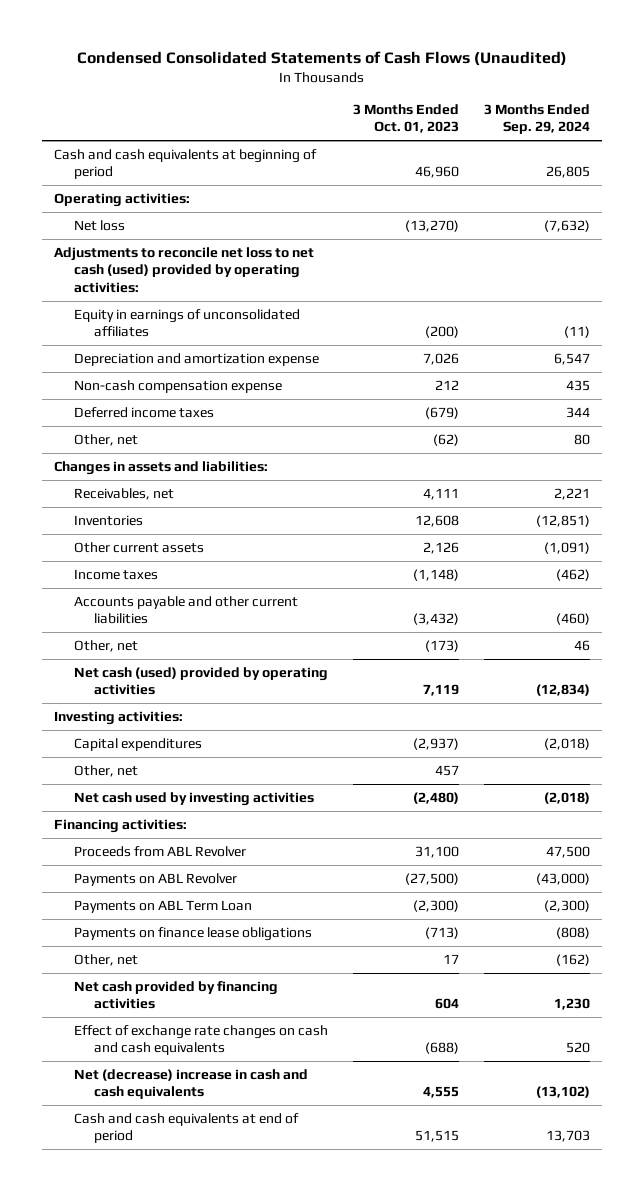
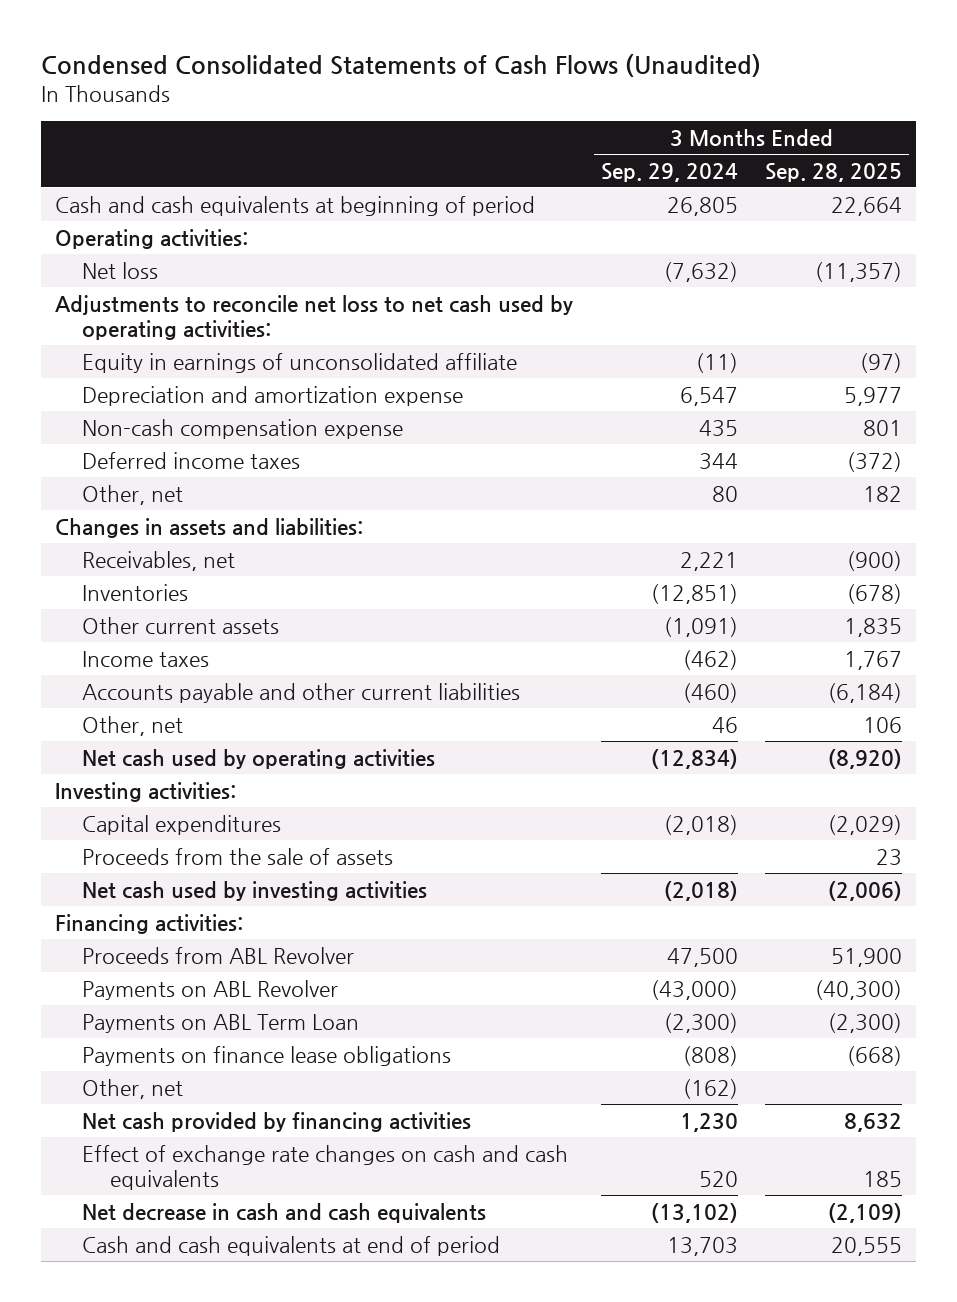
[353,103,460,134] 3 Months Ended Oct. 01, 2023 -> none
none -> [765,162,903,182] Sep. 28, 2025
[54,246,315,294] Adjustments to reconcile net loss to net cash (used) provided by operating activities: -> [54,294,573,340] Adjustments to reconcile net loss to net cash used by operating activities:
[74,308,301,338] Equity in earnings of unconsolidated affiliates -> [82,352,518,373] Equity in earnings of unconsolidated affiliate
[74,666,329,696] Net cash (used) provided by operating activities -> [82,748,436,769] Net cash used by operating activities
[74,764,139,777] Other, net -> none
none -> [82,847,394,865] Proceeds from the sale of assets
[74,1068,309,1100] Net (decrease) increase in cash and cash equivalents -> [82,1202,487,1223] Net decrease in cash and cash equivalents

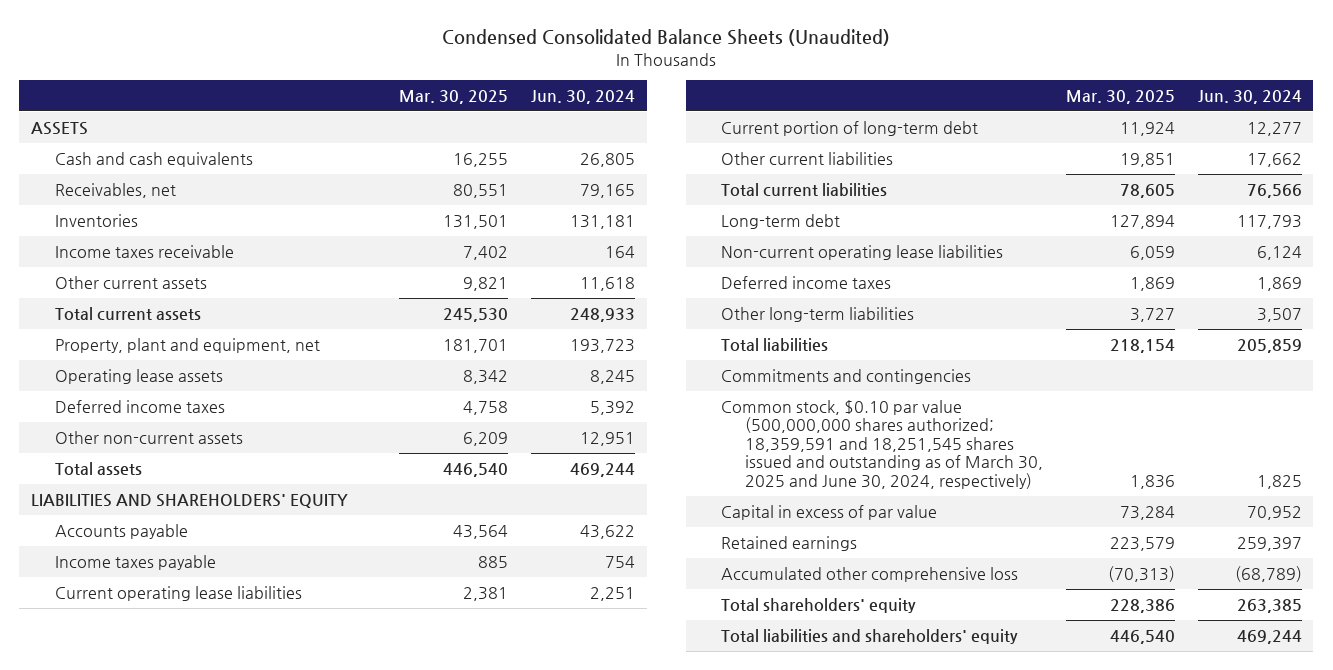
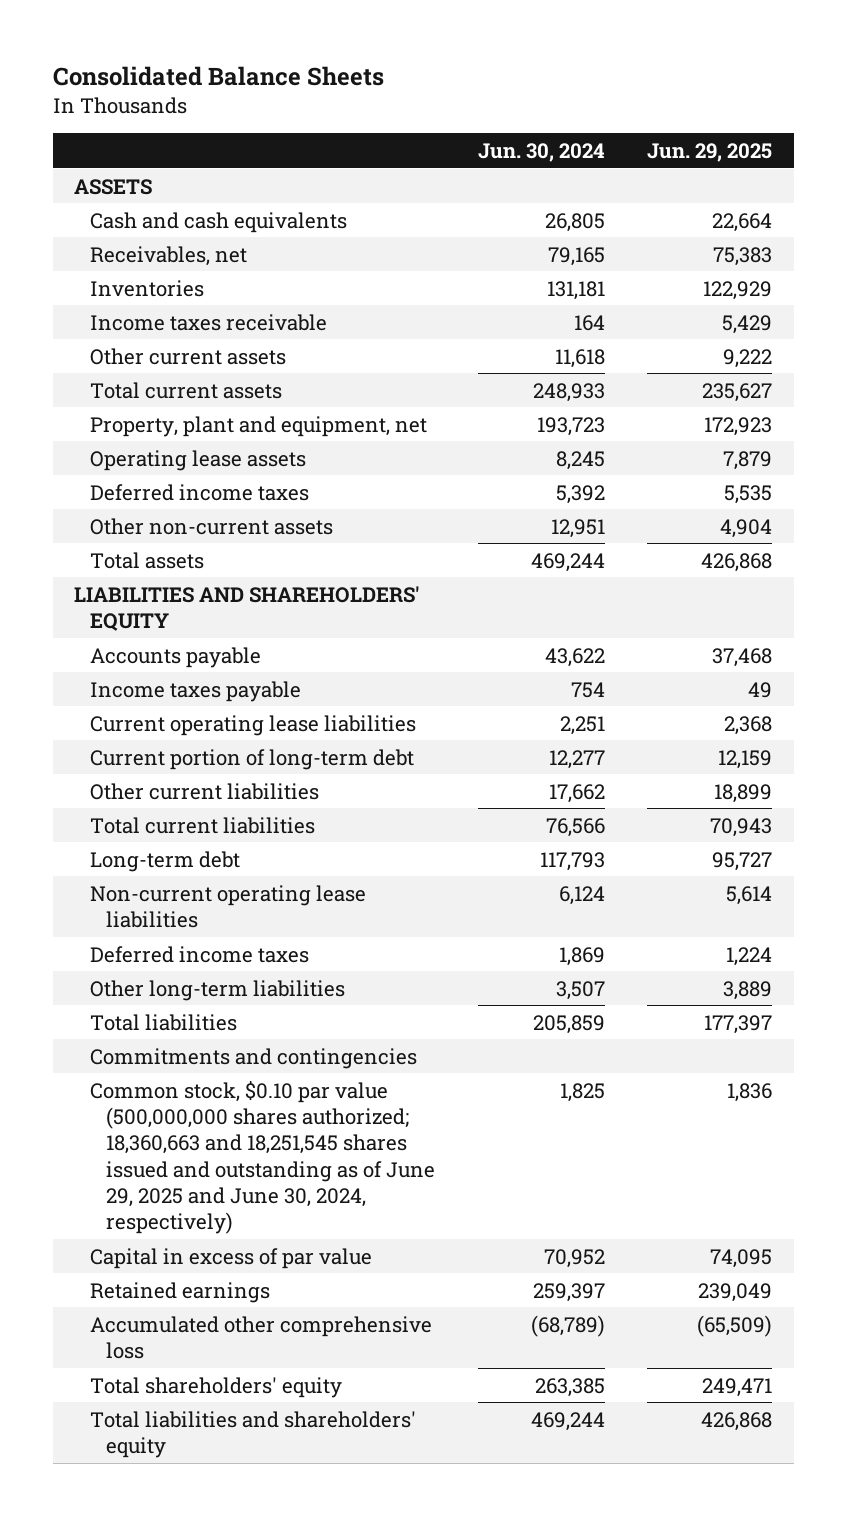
[442,29,891,47] Condensed Consolidated Balance Sheets (Unaudited) -> [52,65,384,86] Consolidated Balance Sheets
[399,90,509,105] Mar. 30, 2025 -> none
none -> [647,142,773,162] Jun. 29, 2025
[721,399,1044,489] Common stock, $0.10 par value (500,000,000 shares authorized; 18,359,591 and 18,251,545 shares issued and outstanding as of March 30, 2025 and June 30, 2024, respectively) -> [89,1080,435,1235] Common stock, $0.10 par value (500,000,000 shares authorized; 18,360,663 and 18,251,545 shares issued and outstanding as of June 29, 2025 and June 30, 2024, respectively)

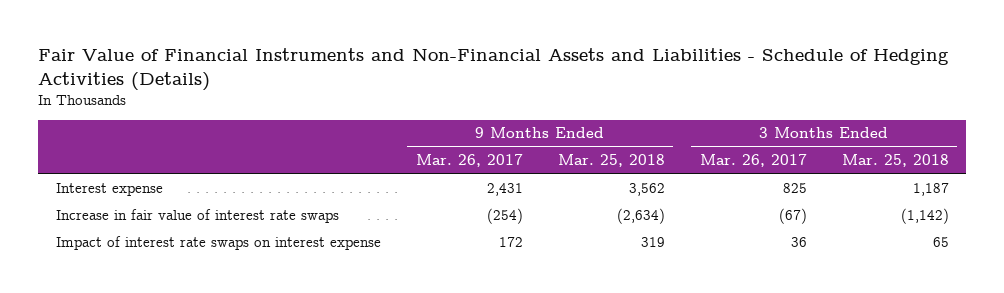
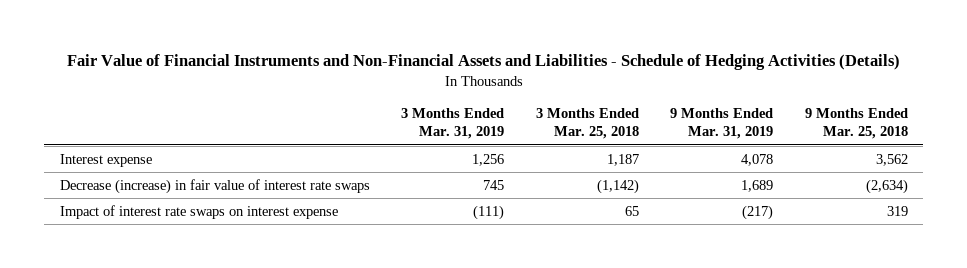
[415,154,523,168] Mar. 26, 2017 -> none
[699,154,807,168] Mar. 26, 2017 -> none
none -> [401,108,505,140] 3 Months Ended Mar. 31, 2019
none -> [670,108,774,140] 9 Months Ended Mar. 31, 2019
[55,208,339,223] Increase in fair value of interest rate swaps -> [59,178,370,194] Decrease (increase) in fair value of interest rate swaps

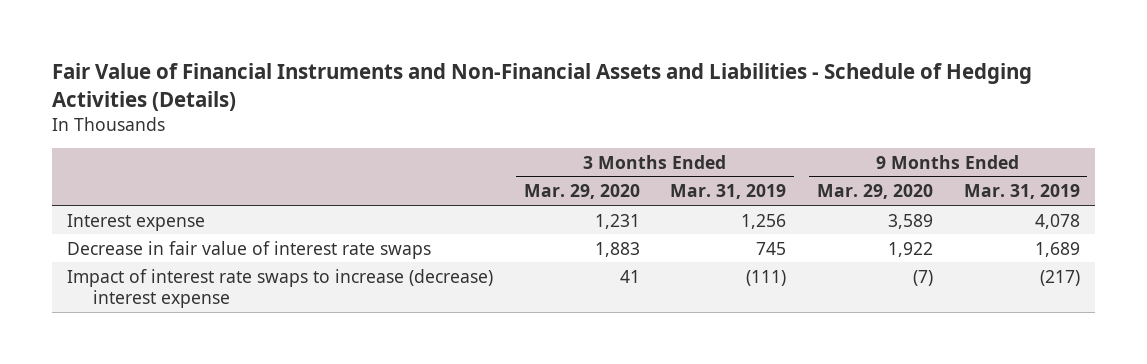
[535,108,639,140] 3 Months Ended Mar. 25, 2018 -> none
[804,108,908,140] 9 Months Ended Mar. 25, 2018 -> none
none -> [523,184,640,200] Mar. 29, 2020
none -> [817,184,934,200] Mar. 29, 2020
[59,178,370,194] Decrease (increase) in fair value of interest rate swaps -> [67,240,432,259] Decrease in fair value of interest rate swaps
[59,204,338,219] Impact of interest rate swaps on interest expense -> [67,268,494,308] Impact of interest rate swaps to increase (decrease) interest expense

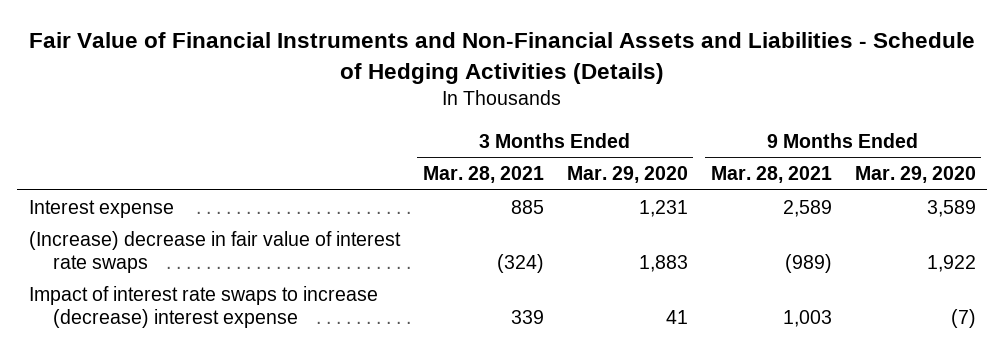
[670,184,787,200] Mar. 31, 2019 -> none
[963,184,1080,200] Mar. 31, 2019 -> none
none -> [422,166,544,184] Mar. 28, 2021
none -> [710,166,832,184] Mar. 28, 2021
[67,240,432,259] Decrease in fair value of interest rate swaps -> [28,230,401,273] (Increase) decrease in fair value of interest rate swaps

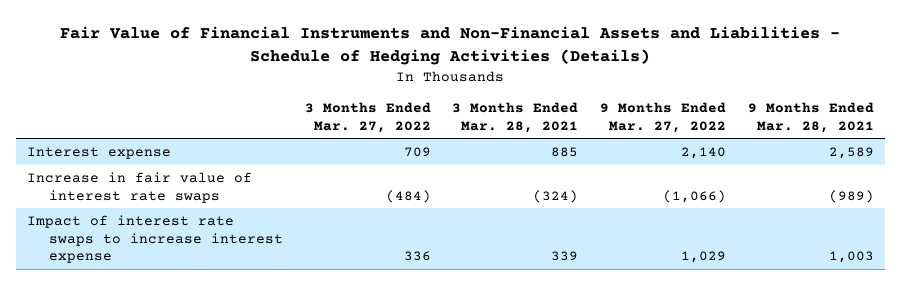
[566,166,688,184] Mar. 29, 2020 -> none
[854,166,976,184] Mar. 29, 2020 -> none
none -> [304,102,431,133] 3 Months Ended Mar. 27, 2022
none -> [600,102,727,133] 9 Months Ended Mar. 27, 2022
[28,230,401,273] (Increase) decrease in fair value of interest rate swaps -> [26,172,252,203] Increase in fair value of interest rate swaps
[28,285,378,328] Impact of interest rate swaps to increase (decrease) interest expense -> [26,215,283,264] Impact of interest rate swaps to increase interest expense

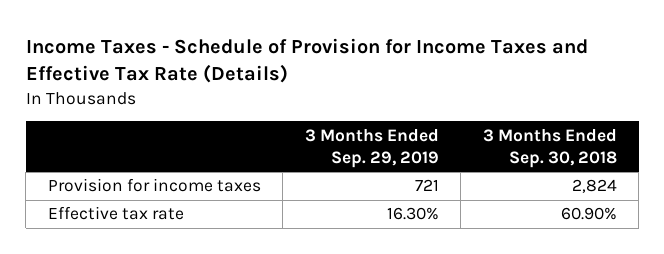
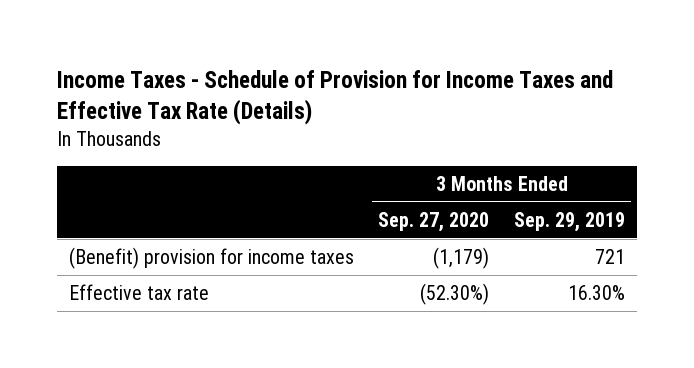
[482,128,617,168] 3 Months Ended Sep. 30, 2018 -> none
none -> [378,211,490,232] Sep. 27, 2020
[47,178,261,193] Provision for income taxes -> [69,246,355,269] (Benefit) provision for income taxes

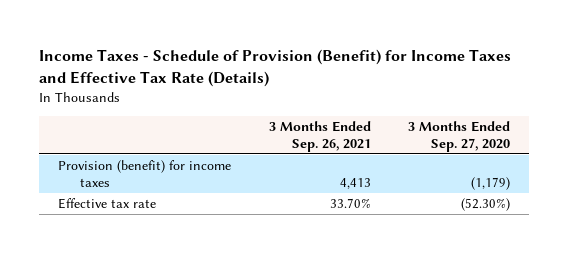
[57,70,614,126] Income Taxes - Schedule of Provision for Income Taxes and Effective Tax Rate (Details) -> [39,49,512,87] Income Taxes - Schedule of Provision (Benefit) for Income Taxes and Effective Tax Rate (Details)
[513,211,625,232] Sep. 29, 2019 -> none
none -> [268,120,371,152] 3 Months Ended Sep. 26, 2021
[69,246,355,269] (Benefit) provision for income taxes -> [58,159,232,187] Provision (benefit) for income taxes

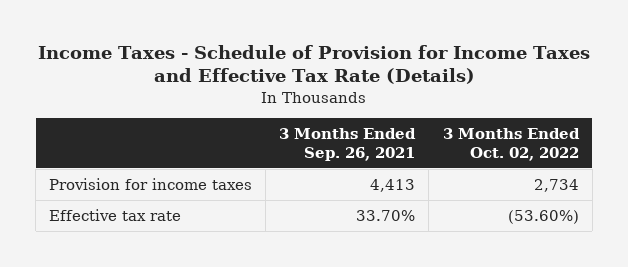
[39,49,512,87] Income Taxes - Schedule of Provision (Benefit) for Income Taxes and Effective Tax Rate (Details) -> [37,45,590,85] Income Taxes - Schedule of Provision for Income Taxes and Effective Tax Rate (Details)
[408,120,511,152] 3 Months Ended Sep. 27, 2020 -> none
none -> [442,127,580,161] 3 Months Ended Oct. 02, 2022
[58,159,232,187] Provision (benefit) for income taxes -> [49,177,253,190] Provision for income taxes

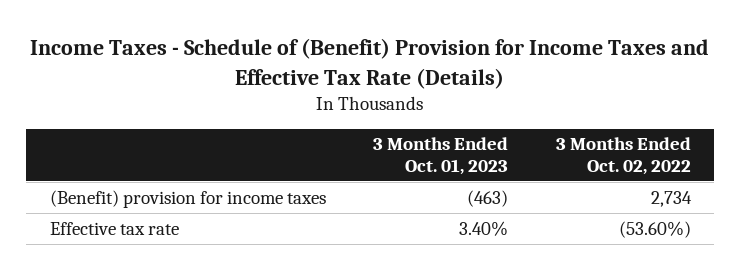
[37,45,590,85] Income Taxes - Schedule of Provision for Income Taxes and Effective Tax Rate (Details) -> [30,38,710,89] Income Taxes - Schedule of (Benefit) Provision for Income Taxes and Effective Tax Rate (Details)
[279,127,417,161] 3 Months Ended Sep. 26, 2021 -> none
none -> [373,137,509,175] 3 Months Ended Oct. 01, 2023
[49,177,253,190] Provision for income taxes -> [50,189,327,208] (Benefit) provision for income taxes

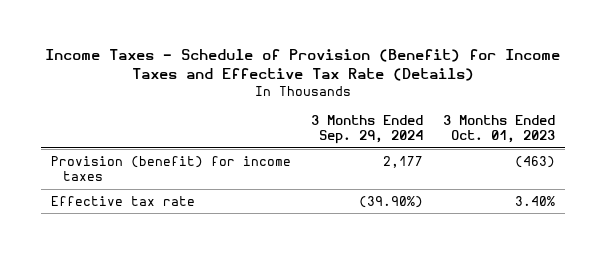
[30,38,710,89] Income Taxes - Schedule of (Benefit) Provision for Income Taxes and Effective Tax Rate (Details) -> [44,48,560,82] Income Taxes - Schedule of Provision (Benefit) for Income Taxes and Effective Tax Rate (Details)
[555,137,691,175] 3 Months Ended Oct. 02, 2022 -> none
none -> [310,115,423,145] 3 Months Ended Sep. 29, 2024
[50,189,327,208] (Benefit) provision for income taxes -> [50,155,291,182] Provision (benefit) for income taxes

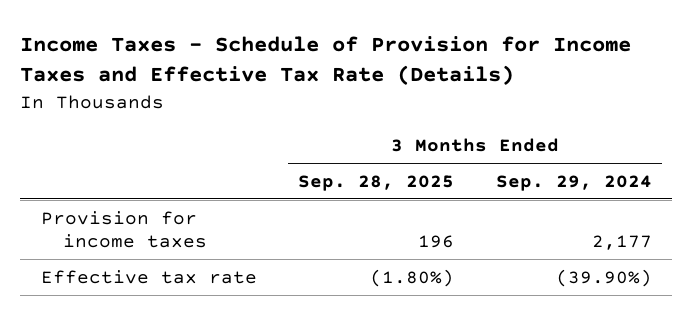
[44,48,560,82] Income Taxes - Schedule of Provision (Benefit) for Income Taxes and Effective Tax Rate (Details) -> [20,35,632,86] Income Taxes - Schedule of Provision for Income Taxes and Effective Tax Rate (Details)
[442,115,555,144] 3 Months Ended Oct. 01, 2023 -> none
none -> [298,174,455,191] Sep. 28, 2025
[50,155,291,182] Provision (benefit) for income taxes -> [41,210,207,248] Provision for income taxes

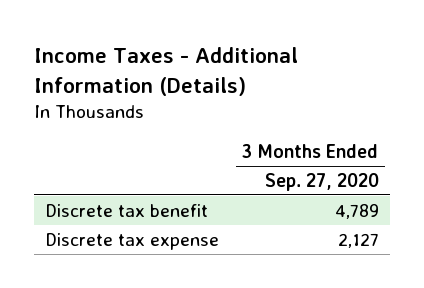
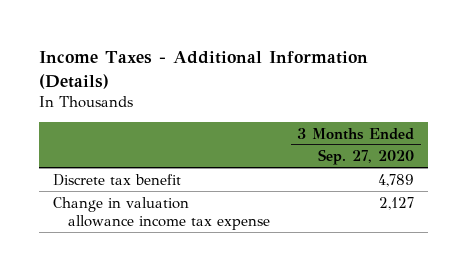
[45,232,220,250] Discrete tax expense -> [52,196,271,231] Change in valuation allowance income tax expense

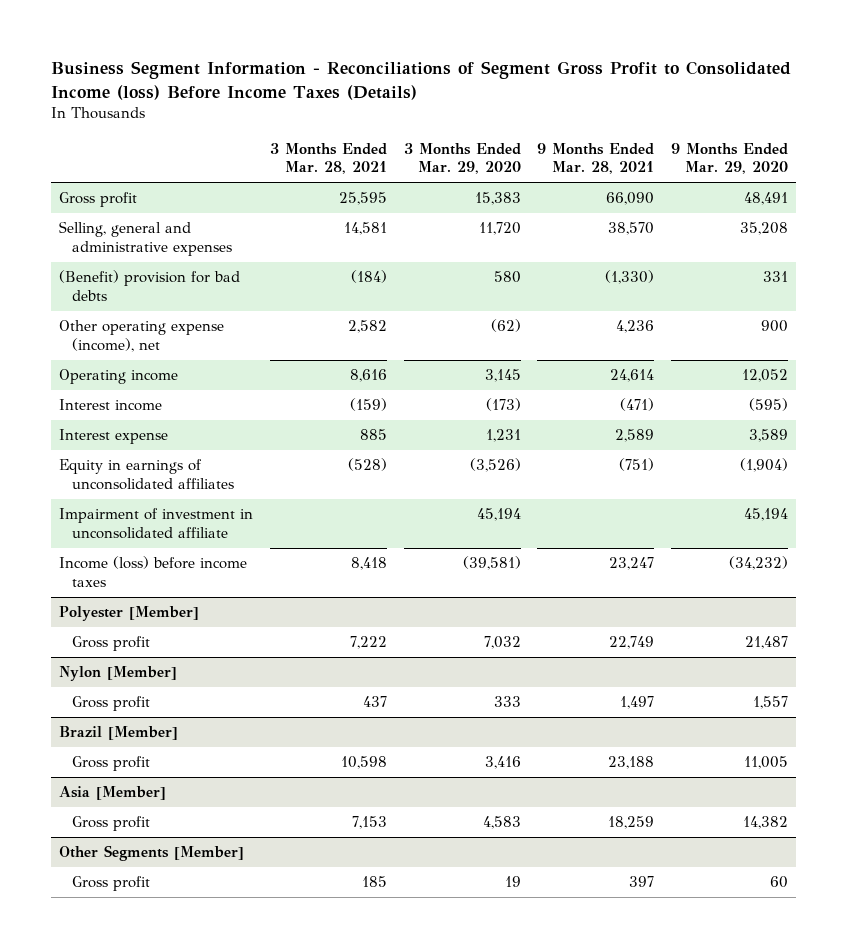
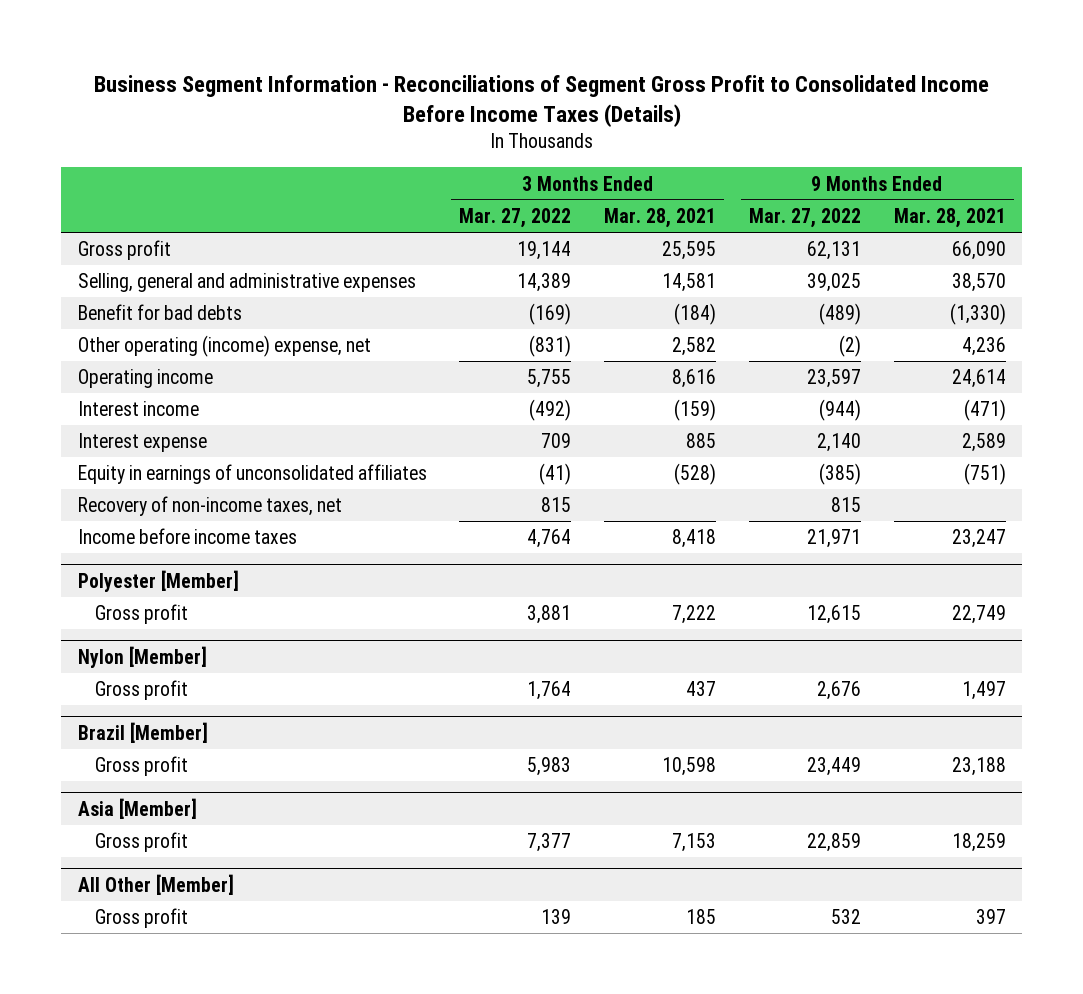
[50,61,791,100] Business Segment Information - Reconciliations of Segment Gross Profit to Consolidated Income (loss) Before Income Taxes (Details) -> [93,74,989,127] Business Segment Information - Reconciliations of Segment Gross Profit to Consolidated Income Before Income Taxes (Details)
[403,142,521,175] 3 Months Ended Mar. 29, 2020 -> none
[670,142,788,175] 9 Months Ended Mar. 29, 2020 -> none
none -> [459,208,572,229] Mar. 27, 2022
none -> [748,208,861,229] Mar. 27, 2022
[59,270,241,301] (Benefit) provision for bad debts -> [77,304,242,321] Benefit for bad debts
[59,320,225,352] Other operating expense (income), net -> [77,335,371,358] Other operating (income) expense, net
[59,508,254,539] Impairment of investment in unconsolidated affiliate -> none
none -> [77,496,342,517] Recovery of non-income taxes, net
[59,556,248,587] Income (loss) before income taxes -> [77,528,297,545] Income before income taxes
[59,845,245,862] Other Segments [Member] -> [77,873,234,895] All Other [Member]

